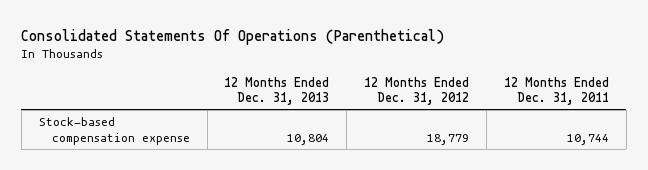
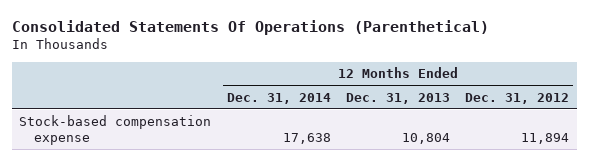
[503,76,609,105] 12 Months Ended Dec. 31, 2011 -> none
none -> [226,92,331,104] Dec. 31, 2014
[427,133,470,145] 18,779 -> [521,132,570,144] 11,894

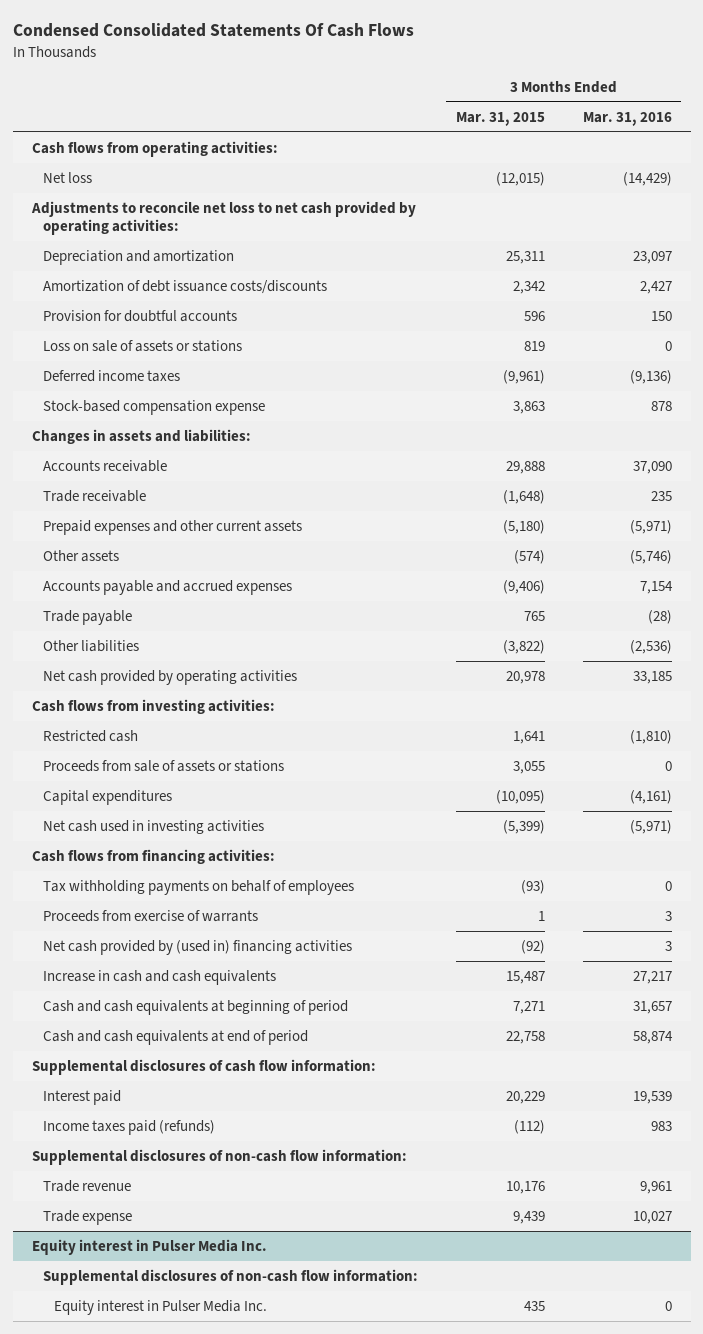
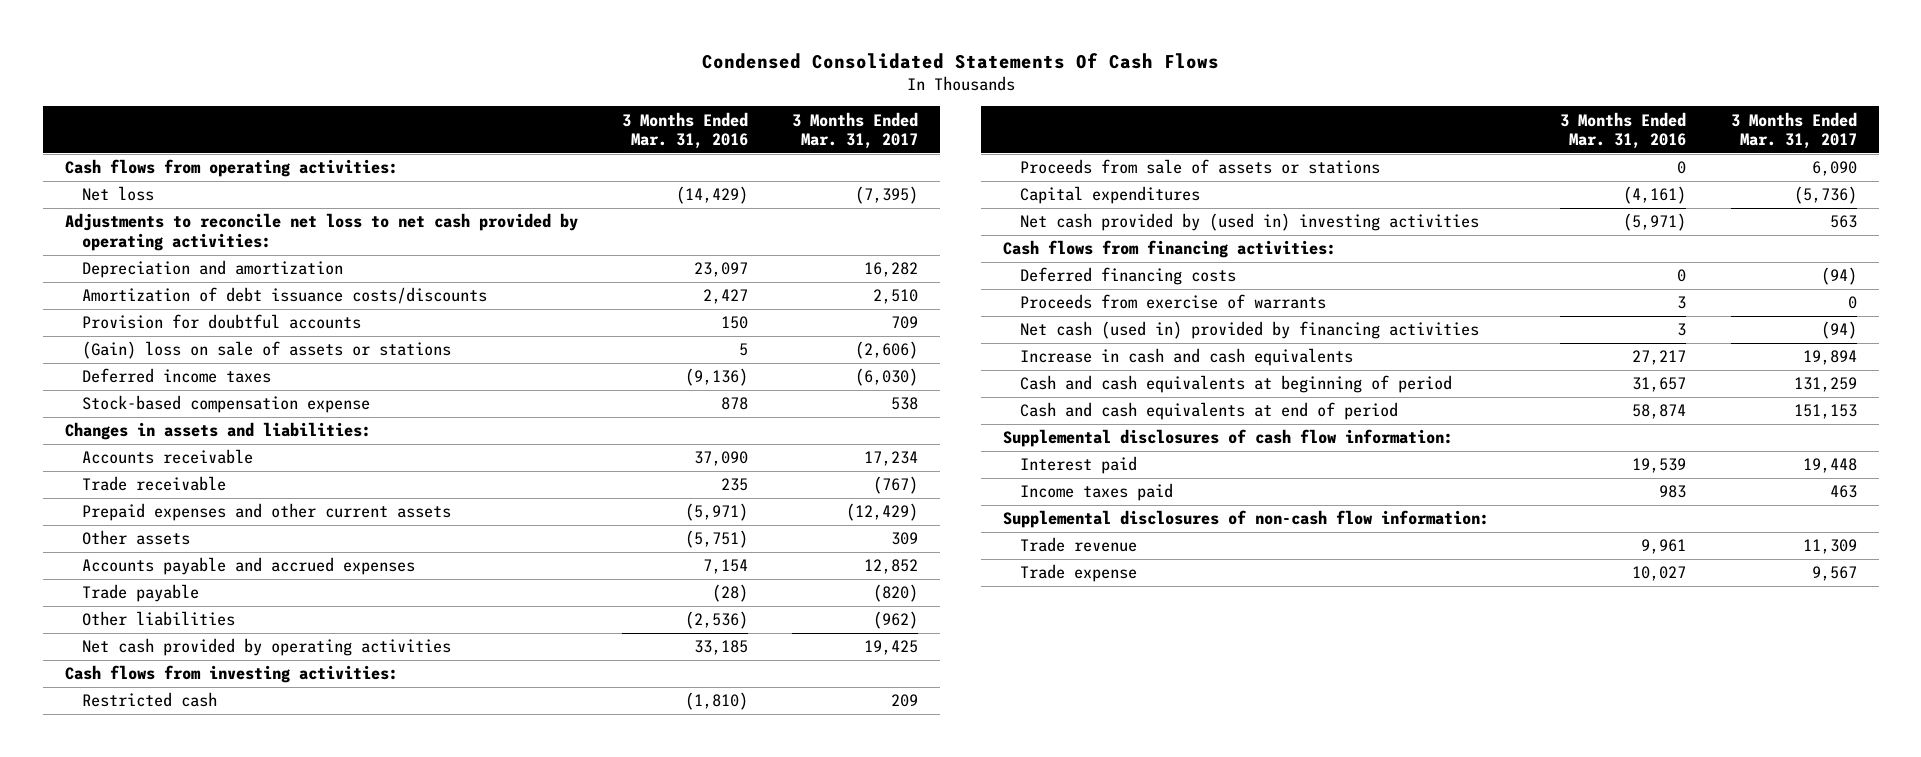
[455,111,545,126] Mar. 31, 2015 -> none
none -> [792,111,919,149] 3 Months Ended Mar. 31, 2017
[42,339,242,352] Loss on sale of assets or stations -> [82,341,452,360] (Gain) loss on sale of assets or stations
[664,340,672,351] 0 -> [739,343,749,357] 5
[629,549,672,564] (5,746) -> [685,530,749,549] (5,751)
[42,819,264,834] Net cash used in investing activities -> [1020,213,1480,232] Net cash provided by (used in) investing activities
[42,879,354,895] Tax withholding payments on behalf of employees -> none
none -> [1020,267,1237,286] Deferred financing costs
[42,939,352,955] Net cash provided by (used in) financing activities -> [1020,321,1480,340] Net cash (used in) provided by financing activities
[42,1119,215,1135] Income taxes paid (refunds) -> [1020,483,1174,502] Income taxes paid
[31,1238,267,1255] Equity interest in Pulser Media Inc. -> none
[42,1268,418,1285] Supplemental disclosures of non-cash flow information: -> none
[54,1299,268,1315] Equity interest in Pulser Media Inc. -> none

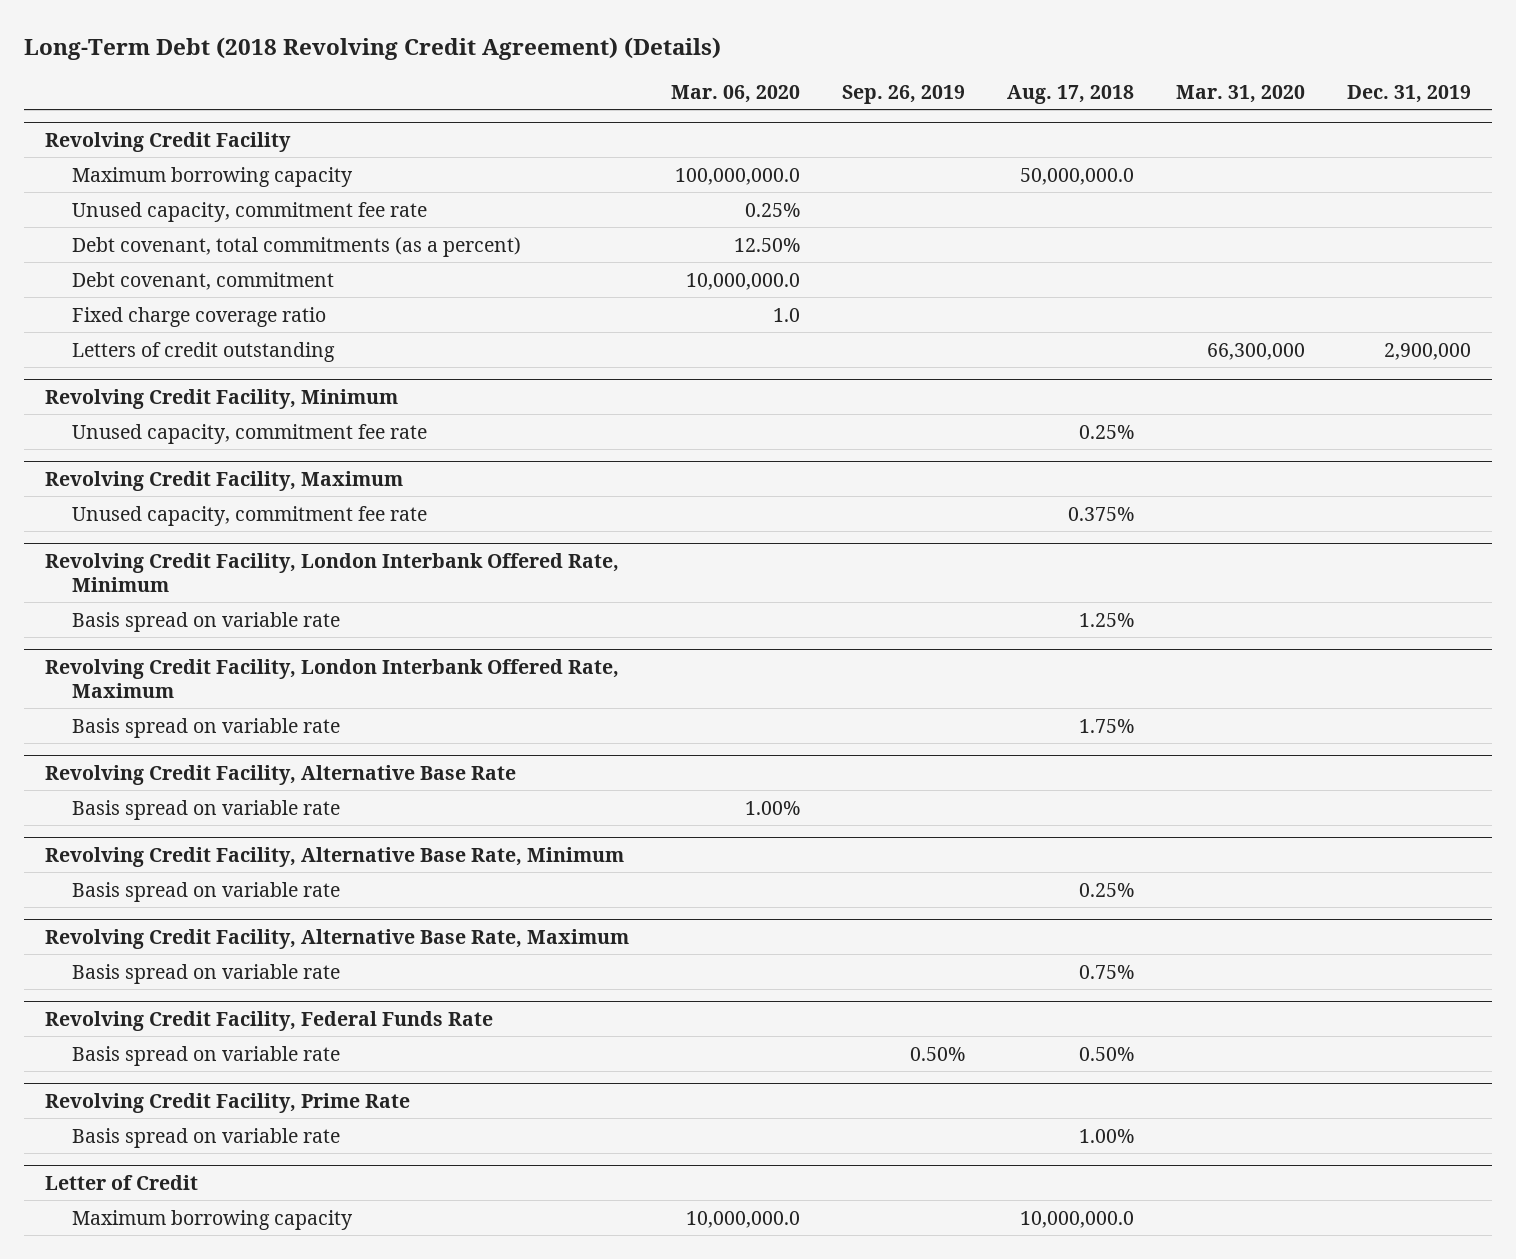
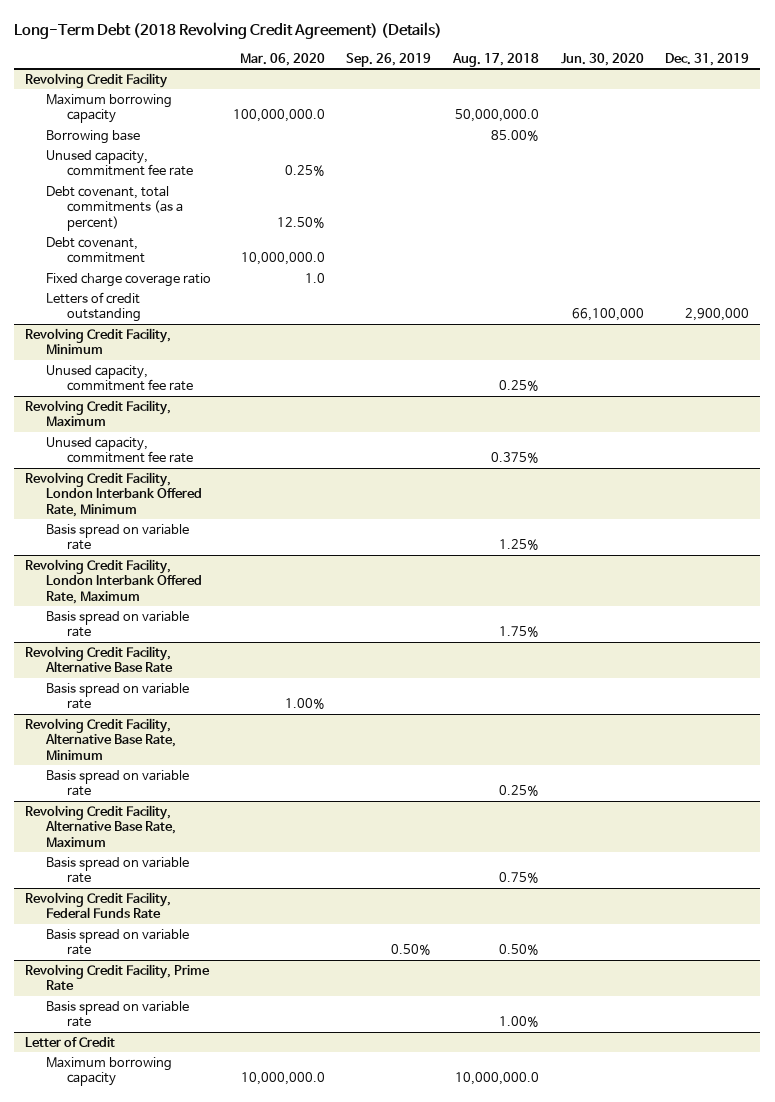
[1175,84,1305,103] Mar. 31, 2020 -> none
none -> [560,52,644,66] Jun. 30, 2020
none -> [46,129,141,144] Borrowing base

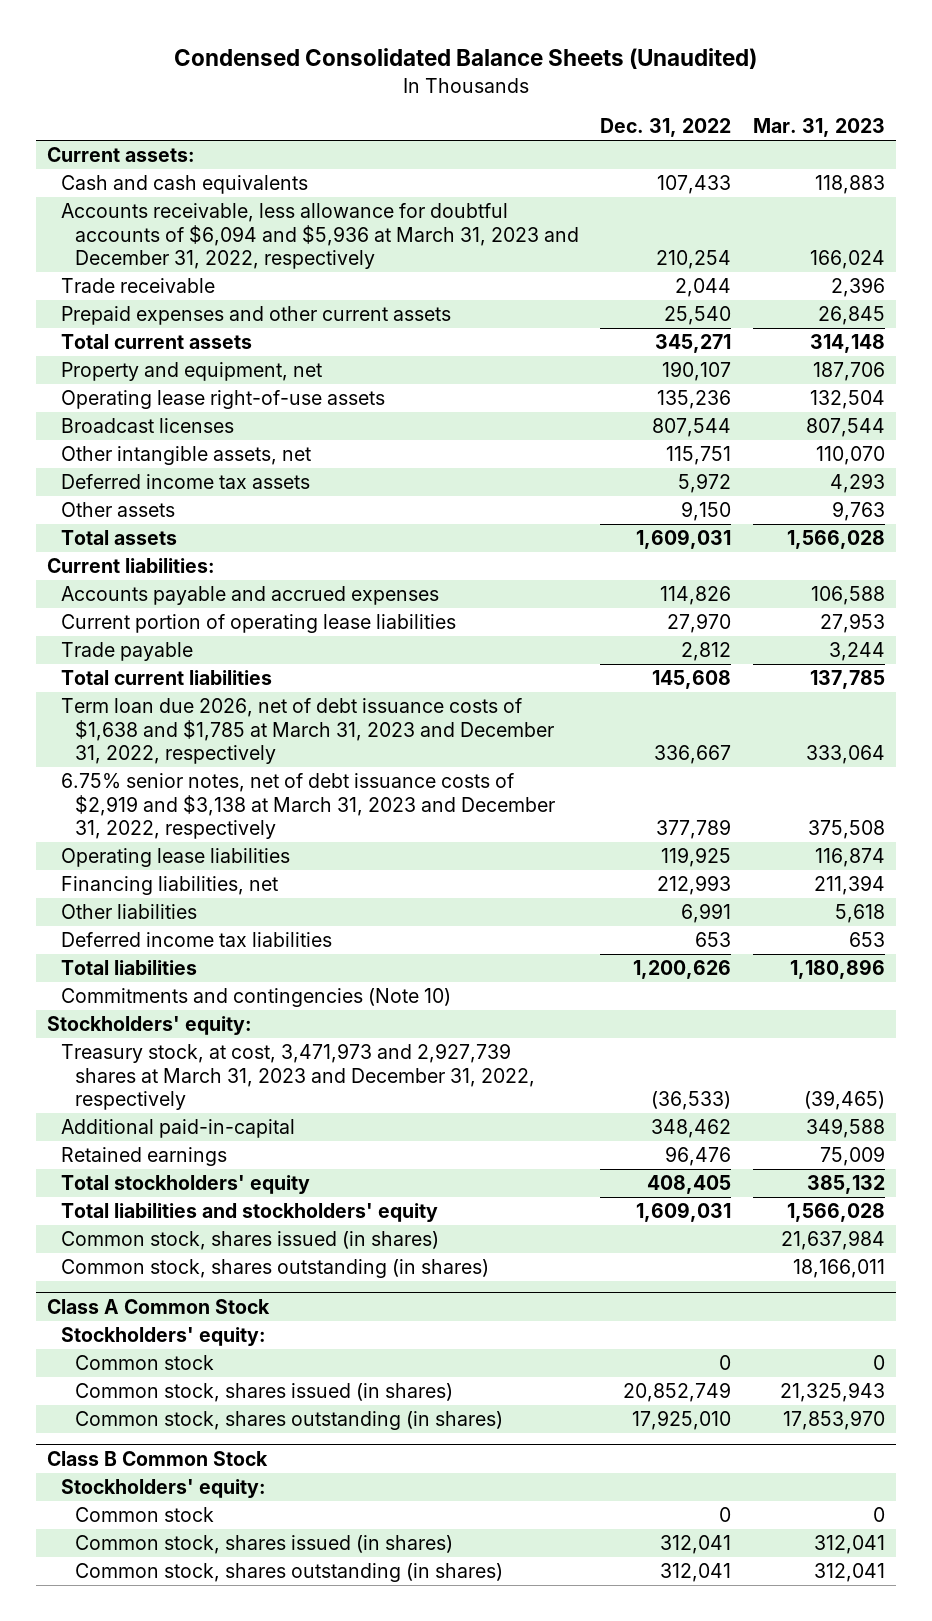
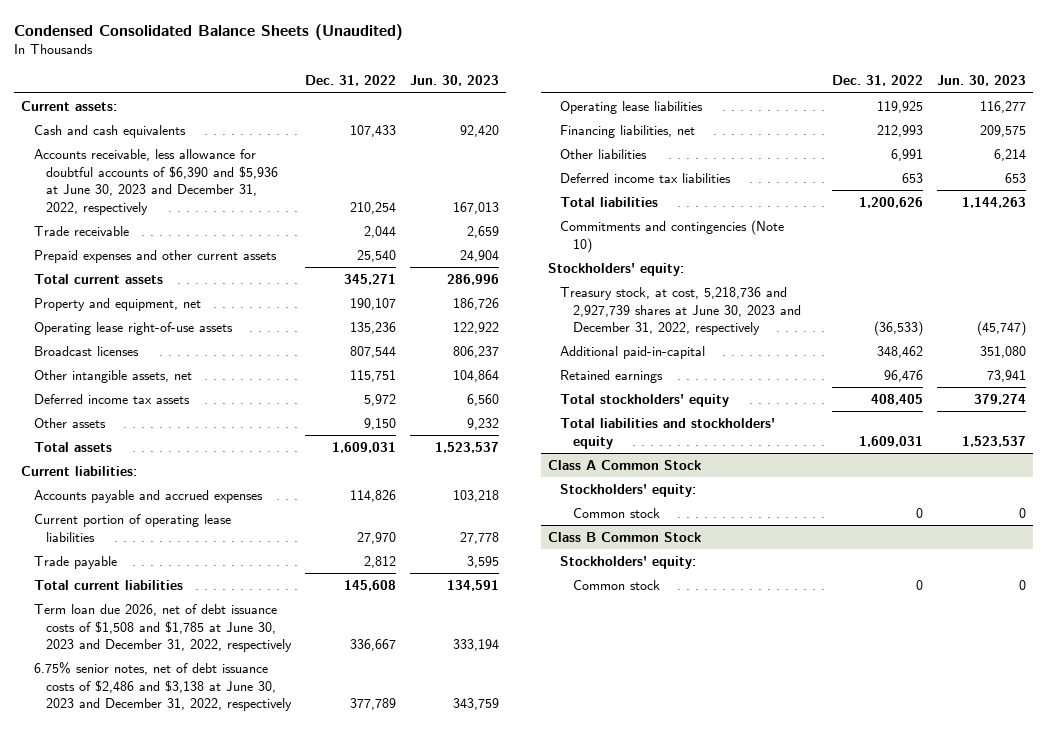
[752,118,885,138] Mar. 31, 2023 -> none
none -> [410,75,500,87] Jun. 30, 2023
[61,203,579,269] Accounts receivable, less allowance for doubtful accounts of $6,094 and $5,936 at March 31, 2023 and December 31, 2022, respectively -> [33,149,279,215] Accounts receivable, less allowance for doubtful accounts of $6,390 and $5,936 at June 30, 2023 and December 31, 2022, respectively
[61,698,554,764] Term loan due 2026, net of debt issuance costs of $1,638 and $1,785 at March 31, 2023 and December 31, 2022, respectively -> [33,604,293,653] Term loan due 2026, net of debt issuance costs of $1,508 and $1,785 at June 30, 2023 and December 31, 2022, respectively
[61,773,555,839] 6.75% senior notes, net of debt issuance costs of $2,919 and $3,138 at March 31, 2023 and December 31, 2022, respectively -> [33,662,293,712] 6.75% senior notes, net of debt issuance costs of $2,486 and $3,138 at June 30, 2023 and December 31, 2022, respectively
[61,1043,535,1110] Treasury stock, at cost, 3,471,973 and 2,927,739 shares at March 31, 2023 and December 31, 2022, respectively -> [560,287,801,336] Treasury stock, at cost, 5,218,736 and 2,927,739 shares at June 30, 2023 and December 31, 2022, respectively
[61,1231,440,1251] Common stock, shares issued (in shares) -> none
[61,1259,490,1279] Common stock, shares outstanding (in shares) -> none
[74,1383,453,1403] Common stock, shares issued (in shares) -> none
[74,1411,503,1431] Common stock, shares outstanding (in shares) -> none
[74,1535,453,1555] Common stock, shares issued (in shares) -> none
[74,1563,503,1583] Common stock, shares outstanding (in shares) -> none

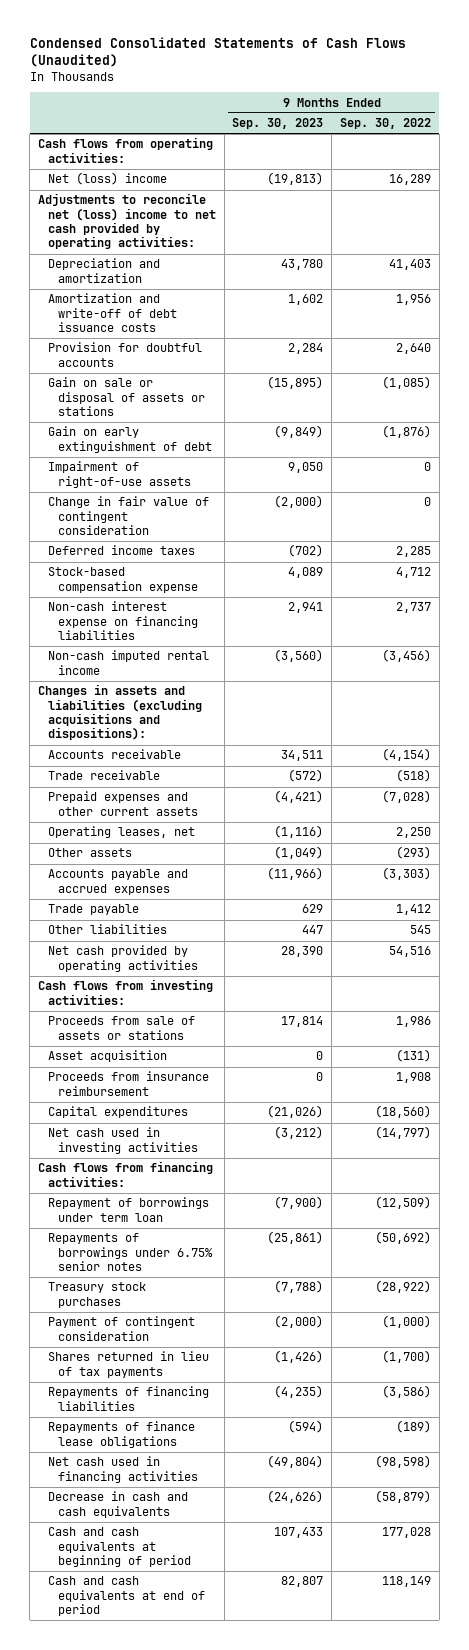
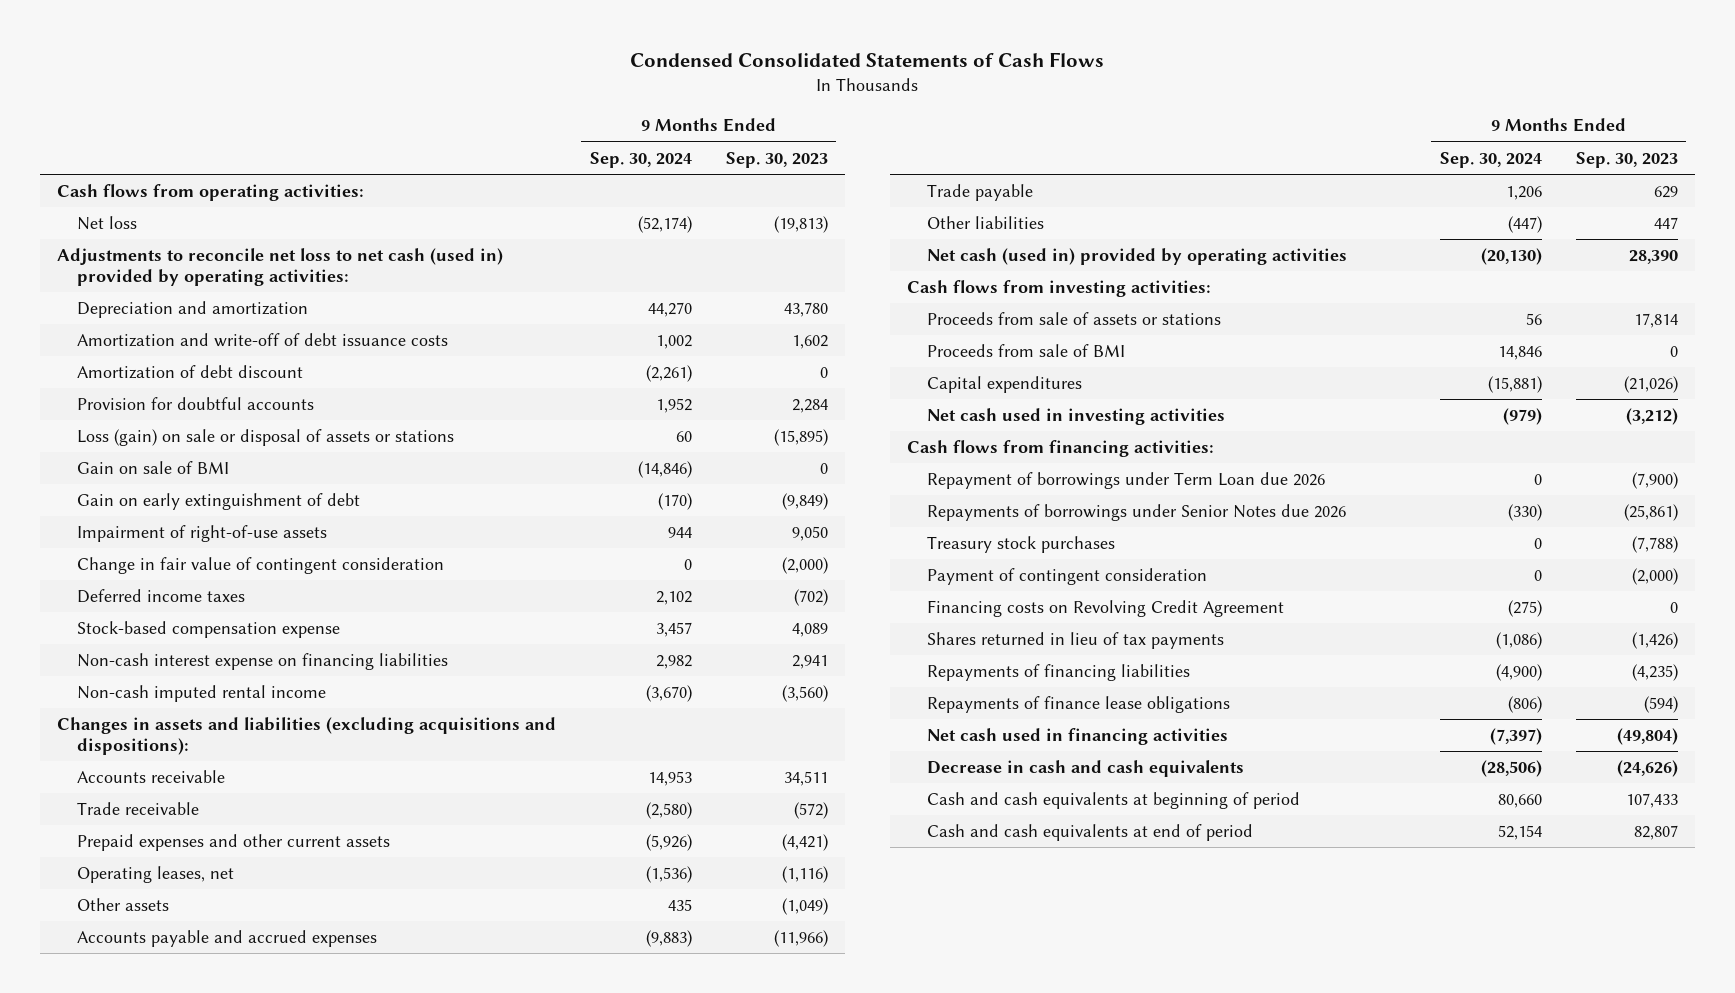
[29,36,406,68] Condensed Consolidated Statements of Cash Flows (Unaudited) -> [630,52,1105,68] Condensed Consolidated Statements of Cash Flows
[340,118,432,130] Sep. 30, 2022 -> none
none -> [589,151,692,168] Sep. 30, 2024
[47,172,167,186] Net (loss) income -> [76,216,137,231] Net loss
[38,193,216,250] Adjustments to reconcile net (loss) income to net cash provided by operating activities: -> [56,248,503,286] Adjustments to reconcile net loss to net cash (used in) provided by operating activities:
none -> [76,365,303,380] Amortization of debt discount
[47,377,205,417] Gain on sale or disposal of assets or stations -> [76,429,454,447] Loss (gain) on sale or disposal of assets or stations
none -> [76,461,229,475] Gain on sale of BMI
[47,945,198,972] Net cash provided by operating activities -> [926,248,1347,266] Net cash (used in) provided by operating activities
[47,1050,167,1063] Asset acquisition -> none
[47,1071,209,1096] Proceeds from insurance reimbursement -> none
none -> [926,344,1125,358] Proceeds from sale of BMI
[47,1197,209,1222] Repayment of borrowings under term loan -> [926,472,1325,490] Repayment of borrowings under Term Loan due 2026
[47,1233,213,1272] Repayments of borrowings under 6.75% senior notes -> [926,504,1346,522] Repayments of borrowings under Senior Notes due 2026
none -> [926,600,1284,618] Financing costs on Revolving Credit Agreement

